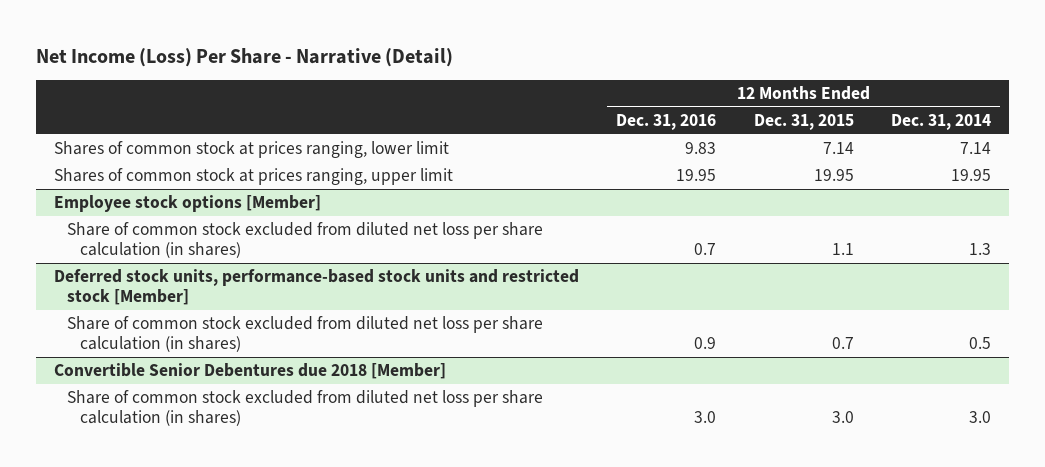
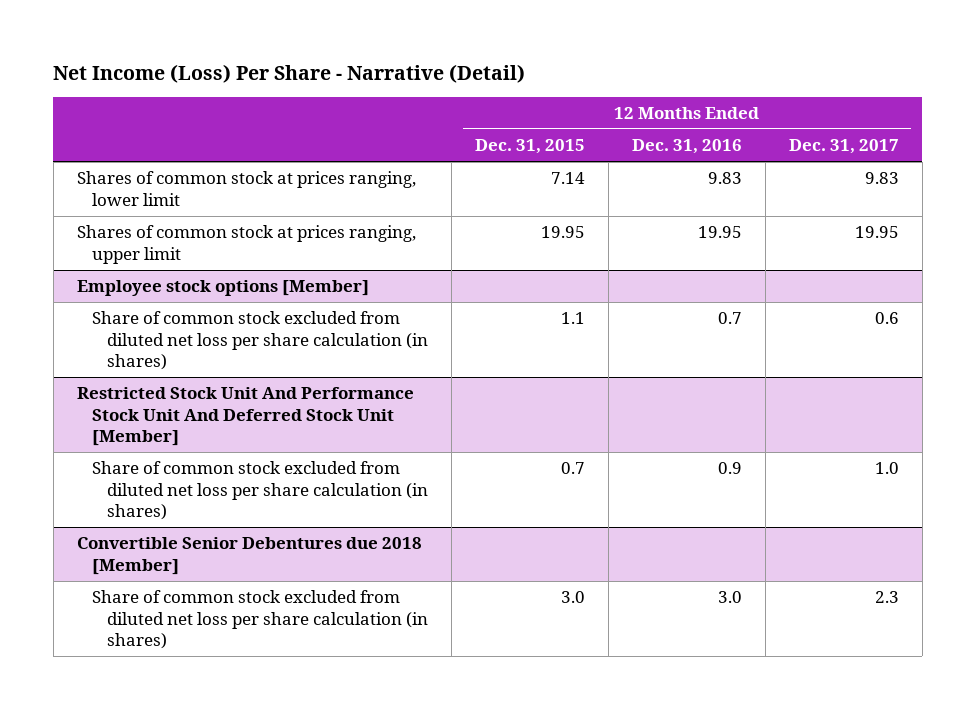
[890,113,991,130] Dec. 31, 2014 -> none
none -> [788,139,899,155] Dec. 31, 2017
[54,269,580,306] Deferred stock units, performance-based stock units and restricted stock [Member] -> [76,387,414,447] Restricted Stock Unit And Performance Stock Unit And Deferred Stock Unit [Member]

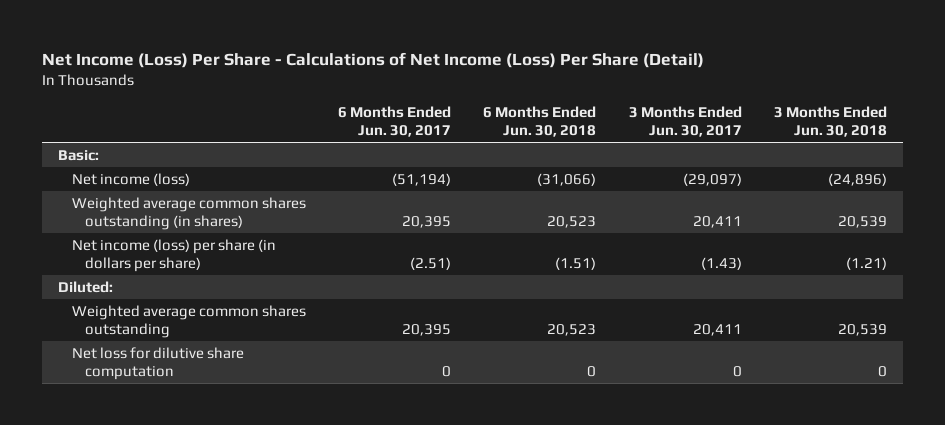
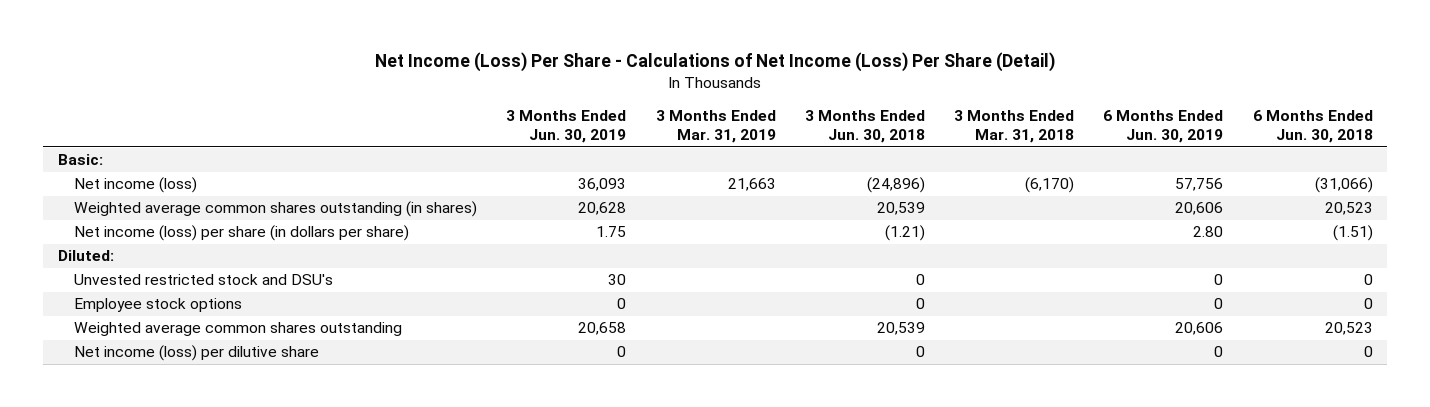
[337,106,451,137] 6 Months Ended Jun. 30, 2017 -> none
[628,106,742,137] 3 Months Ended Jun. 30, 2017 -> none
none -> [506,109,627,144] 3 Months Ended Jun. 30, 2019
none -> [655,109,776,144] 3 Months Ended Mar. 31, 2019
none -> [954,109,1075,144] 3 Months Ended Mar. 31, 2018
none -> [1103,109,1224,144] 6 Months Ended Jun. 30, 2019
none -> [74,274,334,286] Unvested restricted stock and DSU's
none -> [74,298,243,313] Employee stock options
[71,346,244,380] Net loss for dilutive share computation -> [74,345,320,362] Net income (loss) per dilutive share

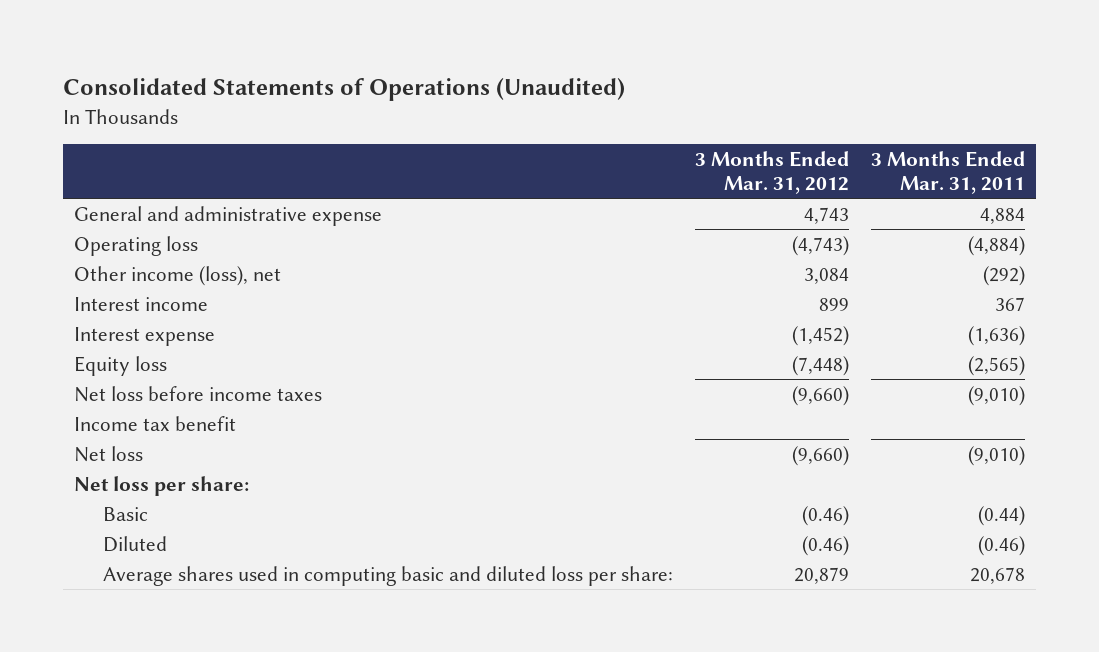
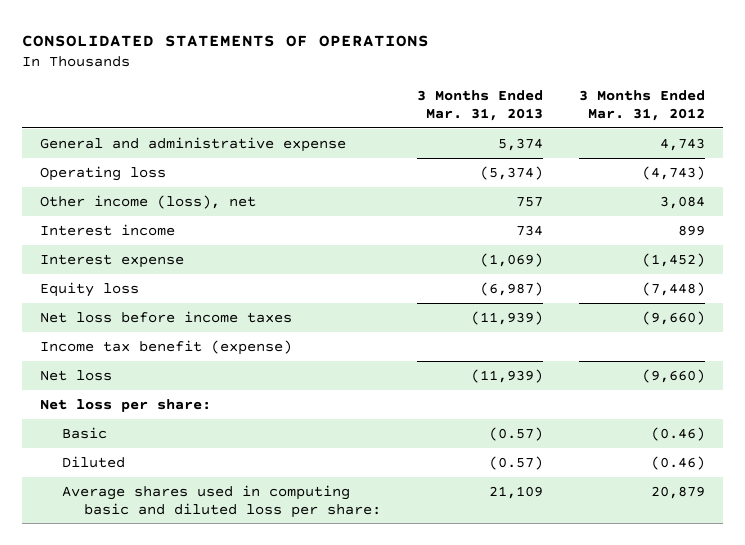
[63,78,626,102] Consolidated Statements of Operations (Unaudited) -> [21,34,429,47] CONSOLIDATED STATEMENTS OF OPERATIONS
[871,150,1026,195] 3 Months Ended Mar. 31, 2011 -> none
none -> [416,90,543,122] 3 Months Ended Mar. 31, 2013
[73,415,236,431] Income tax benefit -> [40,339,293,355] Income tax benefit (expense)

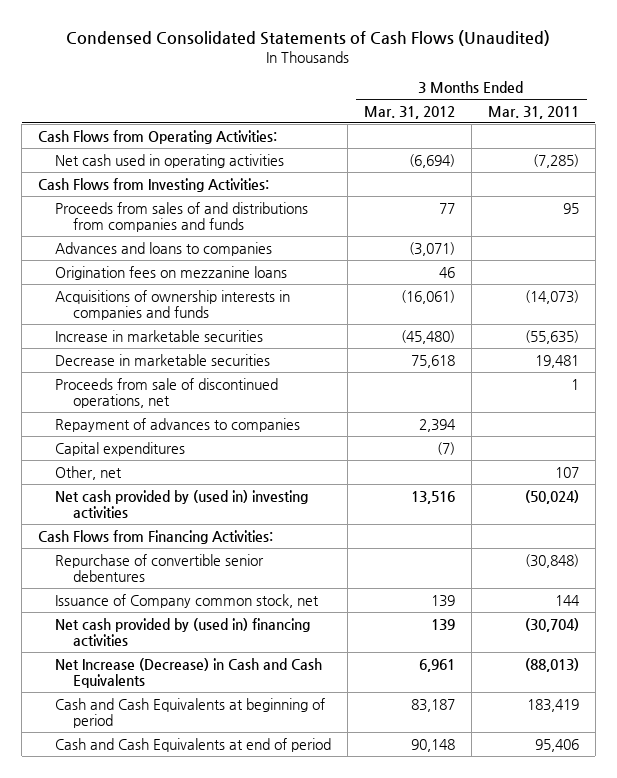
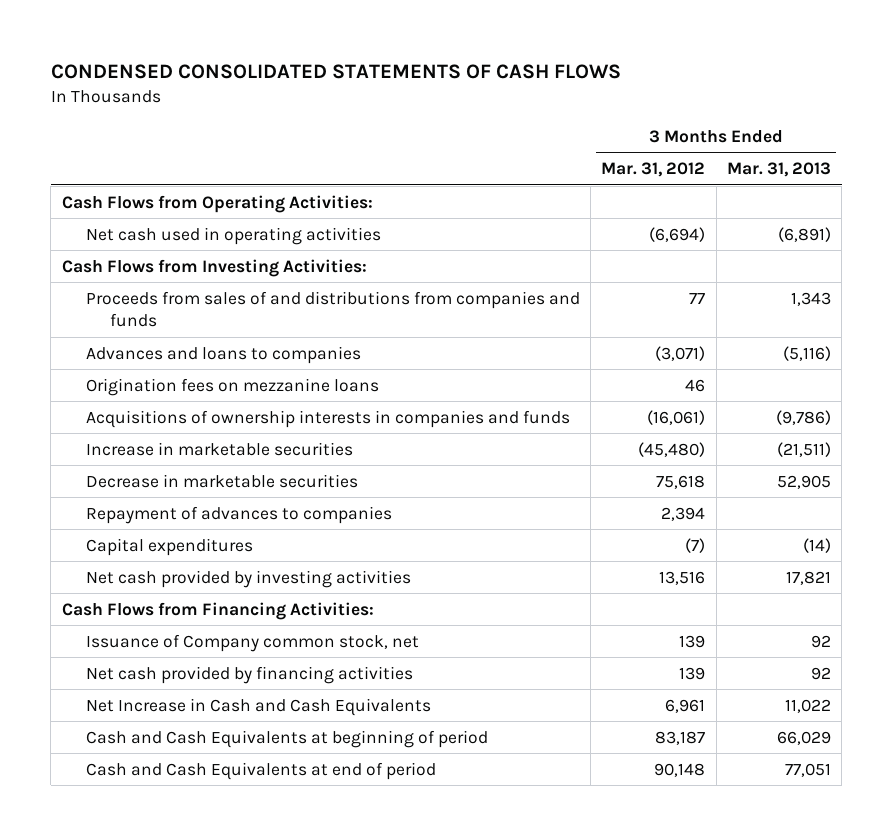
[66,30,551,47] Condensed Consolidated Statements of Cash Flows (Unaudited) -> [50,64,621,80] CONDENSED CONSOLIDATED STATEMENTS OF CASH FLOWS
[487,105,579,119] Mar. 31, 2011 -> none
none -> [726,162,831,178] Mar. 31, 2013
[55,377,279,408] Proceeds from sale of discontinued operations, net -> none
[55,465,123,480] Other, net -> none
[55,489,309,518] Net cash provided by (used in) investing activities -> [85,569,411,588] Net cash provided by investing activities
[55,553,265,582] Repurchase of convertible senior debentures -> none
[55,617,311,646] Net cash provided by (used in) financing activities -> [85,665,413,684] Net cash provided by financing activities
[55,657,323,688] Net Increase (Decrease) in Cash and Cash Equivalents -> [85,697,431,716] Net Increase in Cash and Cash Equivalents

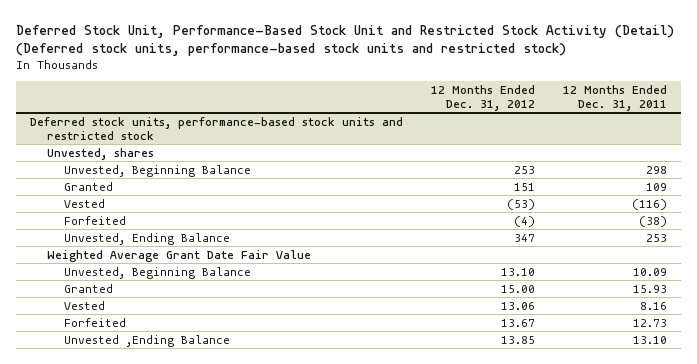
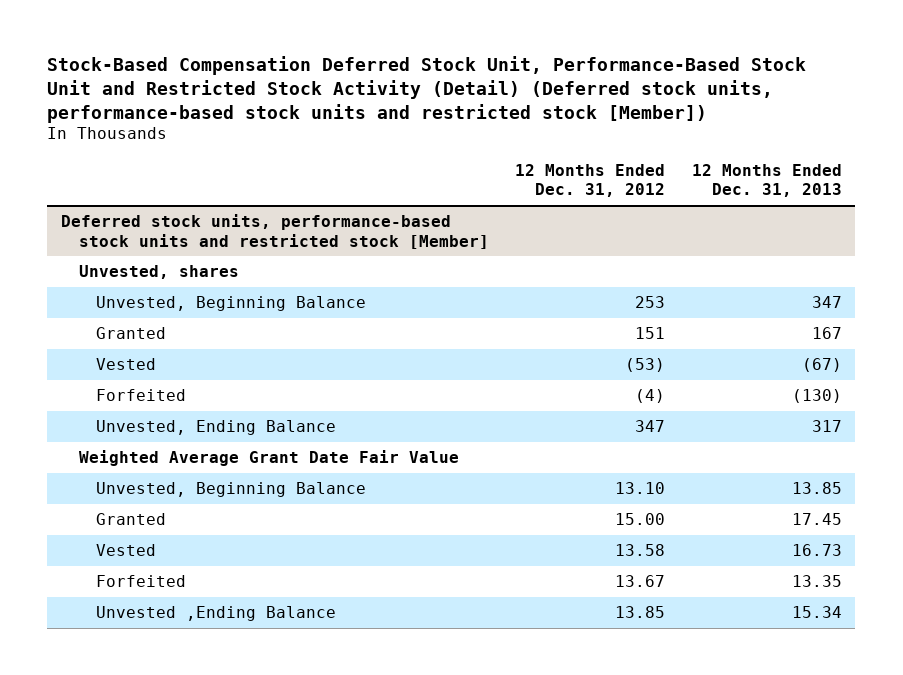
[16,24,675,57] Deferred Stock Unit, Performance-Based Stock Unit and Restricted Stock Activity (Detail) (Deferred stock units, performance-based stock units and restricted stock) -> [47,56,807,123] Stock-Based Compensation Deferred Stock Unit, Performance-Based Stock Unit and Restricted Stock Activity (Detail) (Deferred stock units, performance-based stock units and restricted stock [Member])
[562,84,667,111] 12 Months Ended Dec. 31, 2011 -> none
none -> [692,163,843,198] 12 Months Ended Dec. 31, 2013
[30,116,404,140] Deferred stock units, performance-based stock units and restricted stock -> [60,213,489,249] Deferred stock units, performance-based stock units and restricted stock [Member]
[501,301,536,310] 13.06 -> [615,543,666,556] 13.58

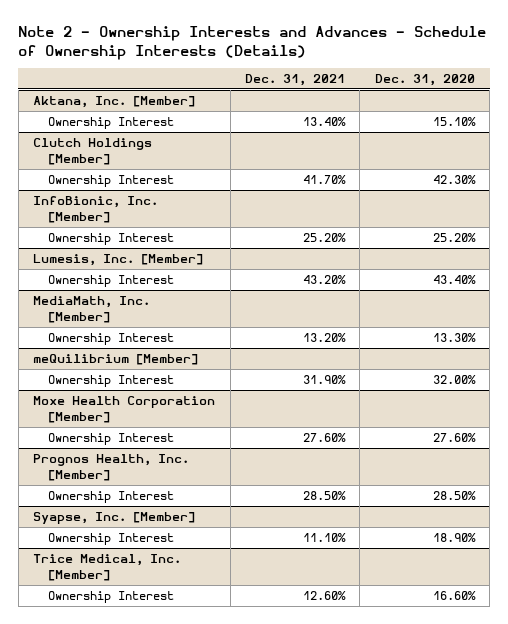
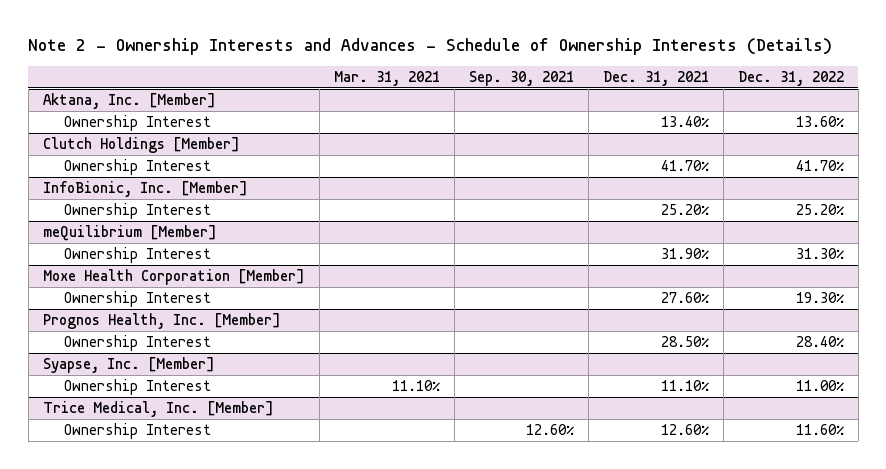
[374,73,475,86] Dec. 31, 2020 -> none
none -> [333,71,440,87] Mar. 31, 2021
none -> [468,71,574,87] Sep. 30, 2021
none -> [737,71,844,87] Dec. 31, 2022
[33,254,204,267] Lumesis, Inc. [Member] -> none
[47,275,174,288] Ownership Interest -> none
[33,296,151,323] MediaMath, Inc. [Member] -> none
[47,333,174,346] Ownership Interest -> none

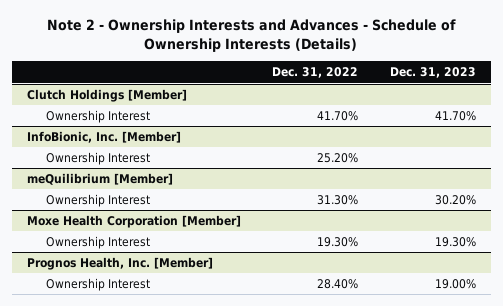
[333,71,440,87] Mar. 31, 2021 -> none
[468,71,574,87] Sep. 30, 2021 -> none
[602,71,709,87] Dec. 31, 2021 -> none
none -> [389,67,476,79] Dec. 31, 2023
[42,92,216,109] Aktana, Inc. [Member] -> none
[64,114,212,131] Ownership Interest -> none
[42,356,215,373] Syapse, Inc. [Member] -> none
[64,378,212,395] Ownership Interest -> none
[42,400,274,417] Trice Medical, Inc. [Member] -> none
[64,422,212,439] Ownership Interest -> none

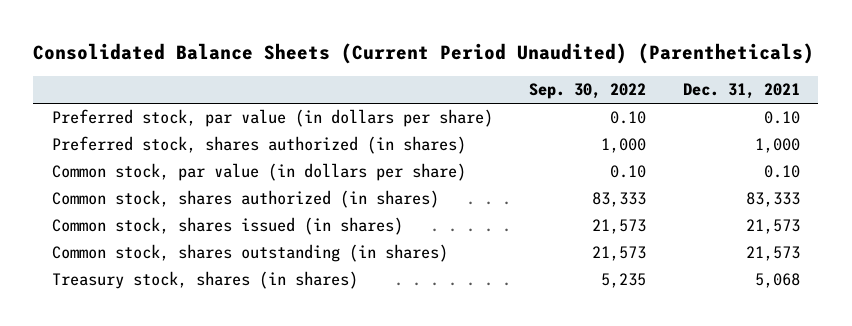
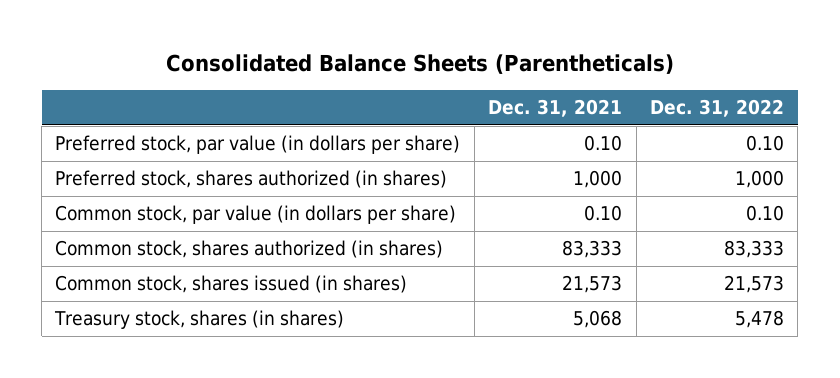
[33,43,815,65] Consolidated Balance Sheets (Current Period Unaudited) (Parentheticals) -> [165,53,674,74] Consolidated Balance Sheets (Parentheticals)
[529,83,647,100] Sep. 30, 2022 -> none
none -> [650,98,785,117] Dec. 31, 2022
[51,244,448,263] Common stock, shares outstanding (in shares) -> none

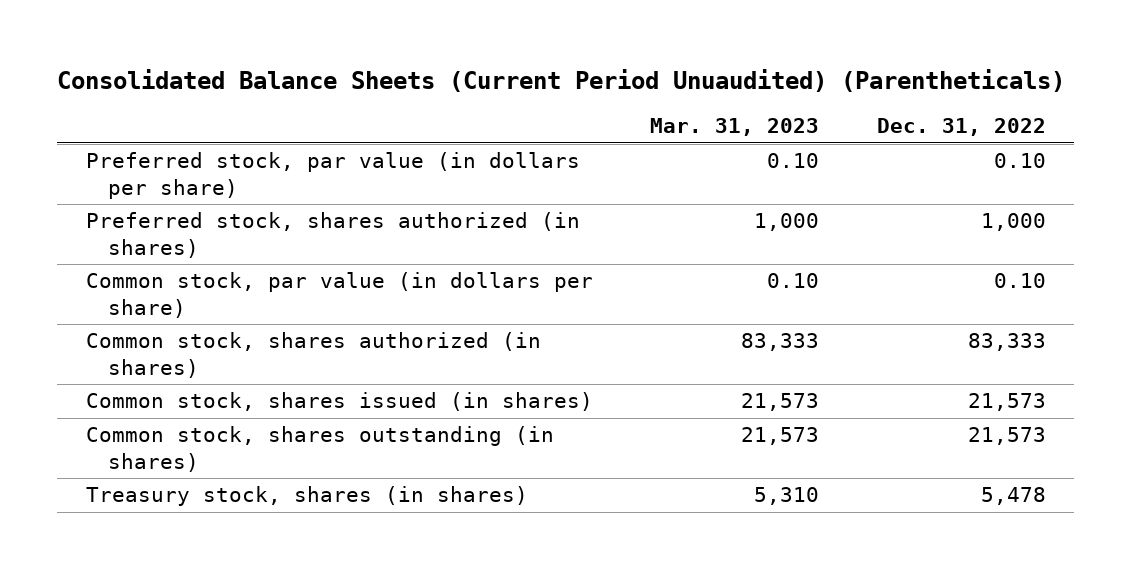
[165,53,674,74] Consolidated Balance Sheets (Parentheticals) -> [57,68,1066,92] Consolidated Balance Sheets (Current Period Unuaudited) (Parentheticals)
[488,98,623,117] Dec. 31, 2021 -> none
none -> [650,118,820,137] Mar. 31, 2023
none -> [85,426,554,472] Common stock, shares outstanding (in shares)

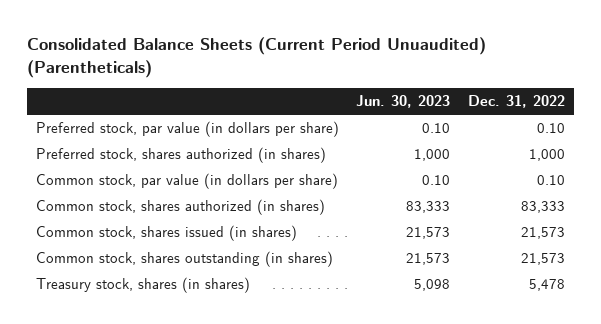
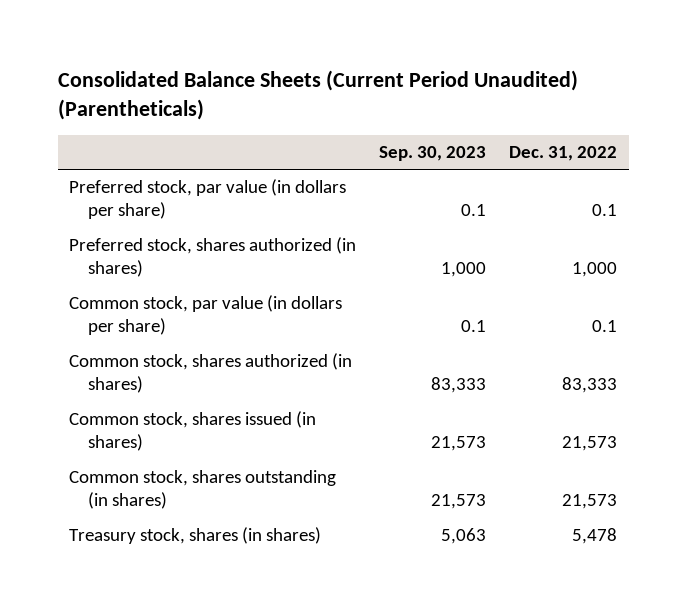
[27,37,487,79] Consolidated Balance Sheets (Current Period Unuaudited) (Parentheticals) -> [57,69,578,121] Consolidated Balance Sheets (Current Period Unaudited) (Parentheticals)
[356,95,451,109] Jun. 30, 2023 -> none
none -> [379,146,487,162] Sep. 30, 2023
[537,123,566,134] 0.10 -> [592,204,618,217] 0.1
[537,175,566,186] 0.10 -> [592,320,618,333] 0.1

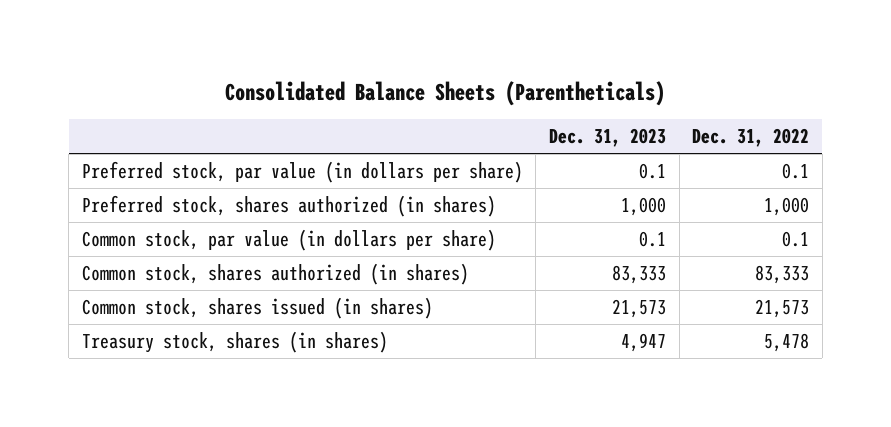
[57,69,578,121] Consolidated Balance Sheets (Current Period Unaudited) (Parentheticals) -> [225,80,666,106] Consolidated Balance Sheets (Parentheticals)
[379,146,487,162] Sep. 30, 2023 -> none
none -> [548,128,666,148] Dec. 31, 2023
[69,470,337,510] Common stock, shares outstanding (in shares) -> none

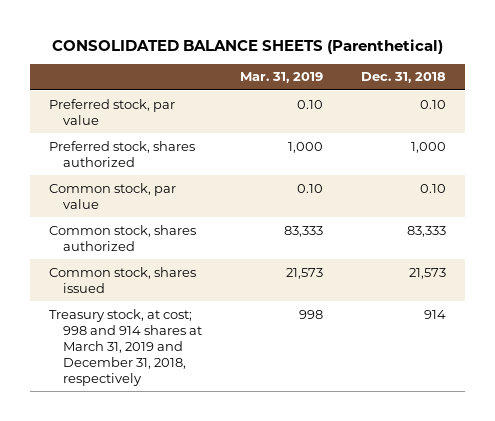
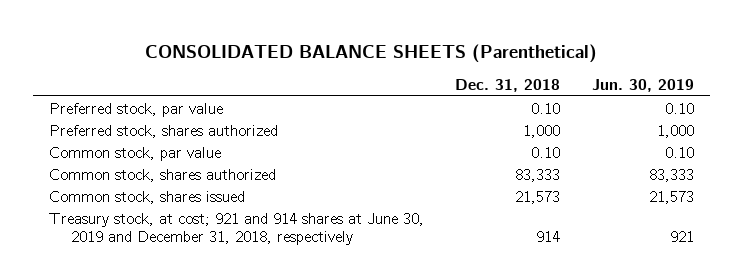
[239,72,323,84] Mar. 31, 2019 -> none
none -> [592,79,695,93] Jun. 30, 2019
[49,308,202,386] Treasury stock, at cost; 998 and 914 shares at March 31, 2019 and December 31, 2018, respectively -> [48,212,424,245] Treasury stock, at cost; 921 and 914 shares at June 30, 2019 and December 31, 2018, respectively

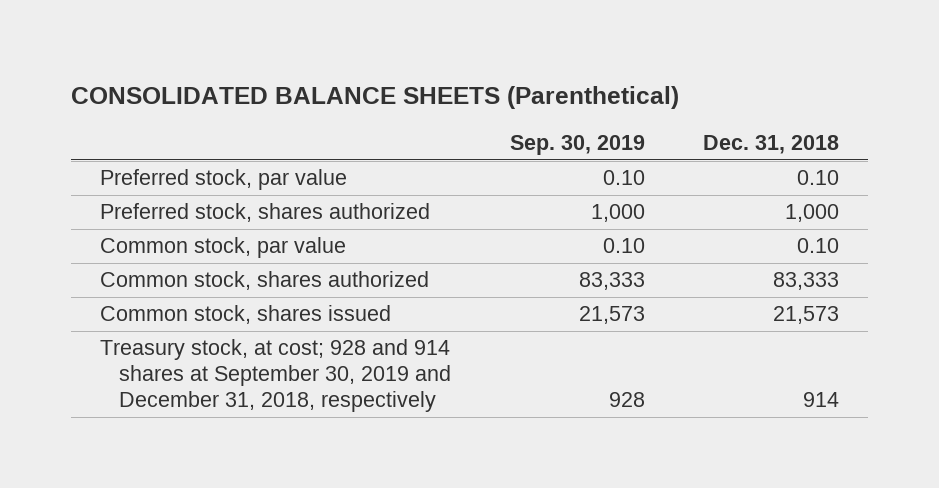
[592,79,695,93] Jun. 30, 2019 -> none
none -> [509,134,645,155] Sep. 30, 2019
[48,212,424,245] Treasury stock, at cost; 921 and 914 shares at June 30, 2019 and December 31, 2018, respectively -> [100,339,452,413] Treasury stock, at cost; 928 and 914 shares at September 30, 2019 and December 31, 2018, respectively

